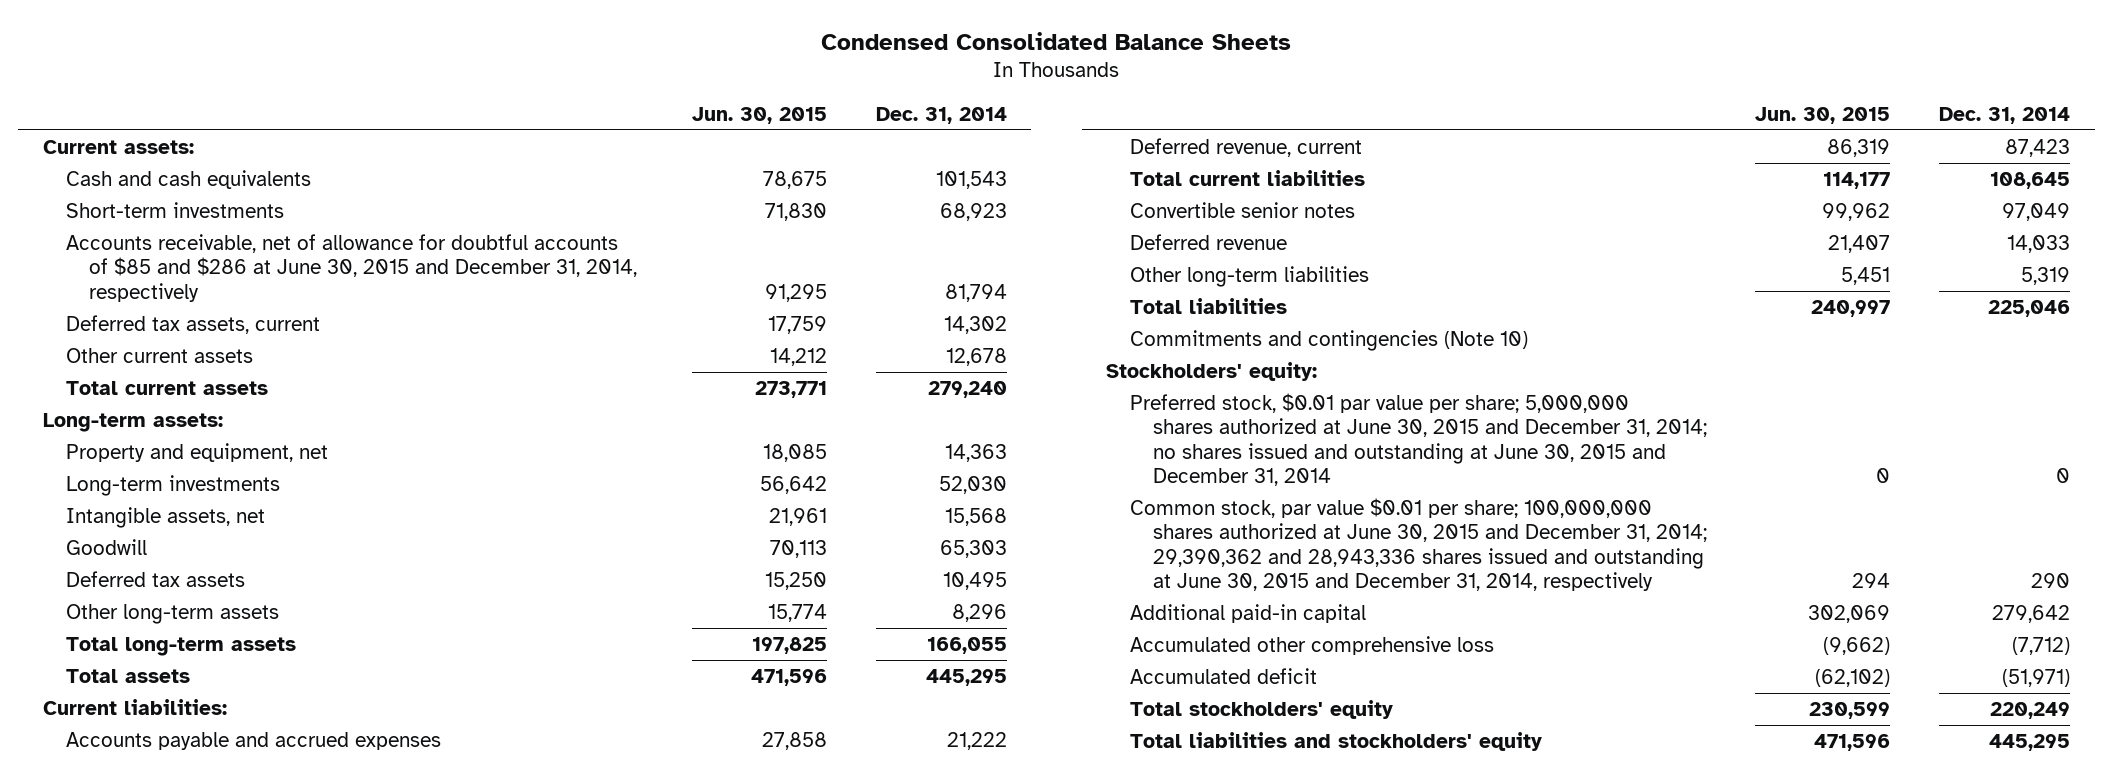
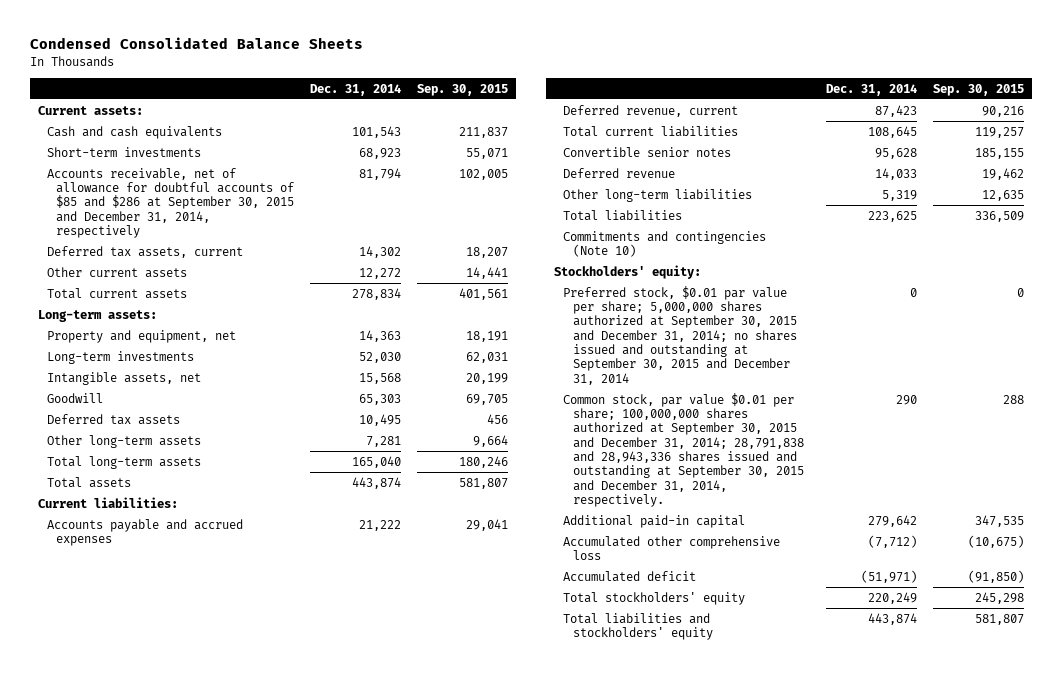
[692,106,828,124] Jun. 30, 2015 -> none
none -> [416,83,508,96] Sep. 30, 2015
[66,233,638,302] Accounts receivable, net of allowance for doubtful accounts of $85 and $286 at June 30, 2015 and December 31, 2014, respectively -> [47,167,295,239] Accounts receivable, net of allowance for doubtful accounts of $85 and $286 at September 30, 2015 and December 31, 2014, respectively
[945,347,1007,366] 12,678 -> [359,267,402,279] 12,272
[927,380,1007,398] 279,240 -> [352,287,402,300] 278,834
[951,603,1007,622] 8,296 -> [366,435,402,447] 7,281
[926,636,1007,654] 166,055 -> [352,455,402,468] 165,040
[925,668,1007,686] 445,295 -> [352,476,402,489] 443,874
[2002,202,2071,221] 97,049 -> [875,147,918,159] 95,628
[1988,299,2071,317] 225,046 -> [868,210,918,222] 223,625
[1129,392,1707,487] Preferred stock, $0.01 par value per share; 5,000,000 shares authorized at June 30, 2015 and December 31, 2014; no shares issued and outstanding at June 30, 2015 and December 31, 2014 -> [563,285,797,385] Preferred stock, $0.01 par value per share; 5,000,000 shares authorized at September 30, 2015 and December 31, 2014; no shares issued and outstanding at September 30, 2015 and December 31, 2014
[1129,497,1707,592] Common stock, par value $0.01 per share; 100,000,000 shares authorized at June 30, 2015 and December 31, 2014; 29,390,362 and 28,943,336 shares issued and outstanding at June 30, 2015 and December 31, 2014, respectively -> [563,392,804,508] Common stock, par value $0.01 per share; 100,000,000 shares authorized at September 30, 2015 and December 31, 2014; 28,791,838 and 28,943,336 shares issued and outstanding at September 30, 2015 and December 31, 2014, respectively.
[1989,733,2071,751] 445,295 -> [868,612,918,625] 443,874

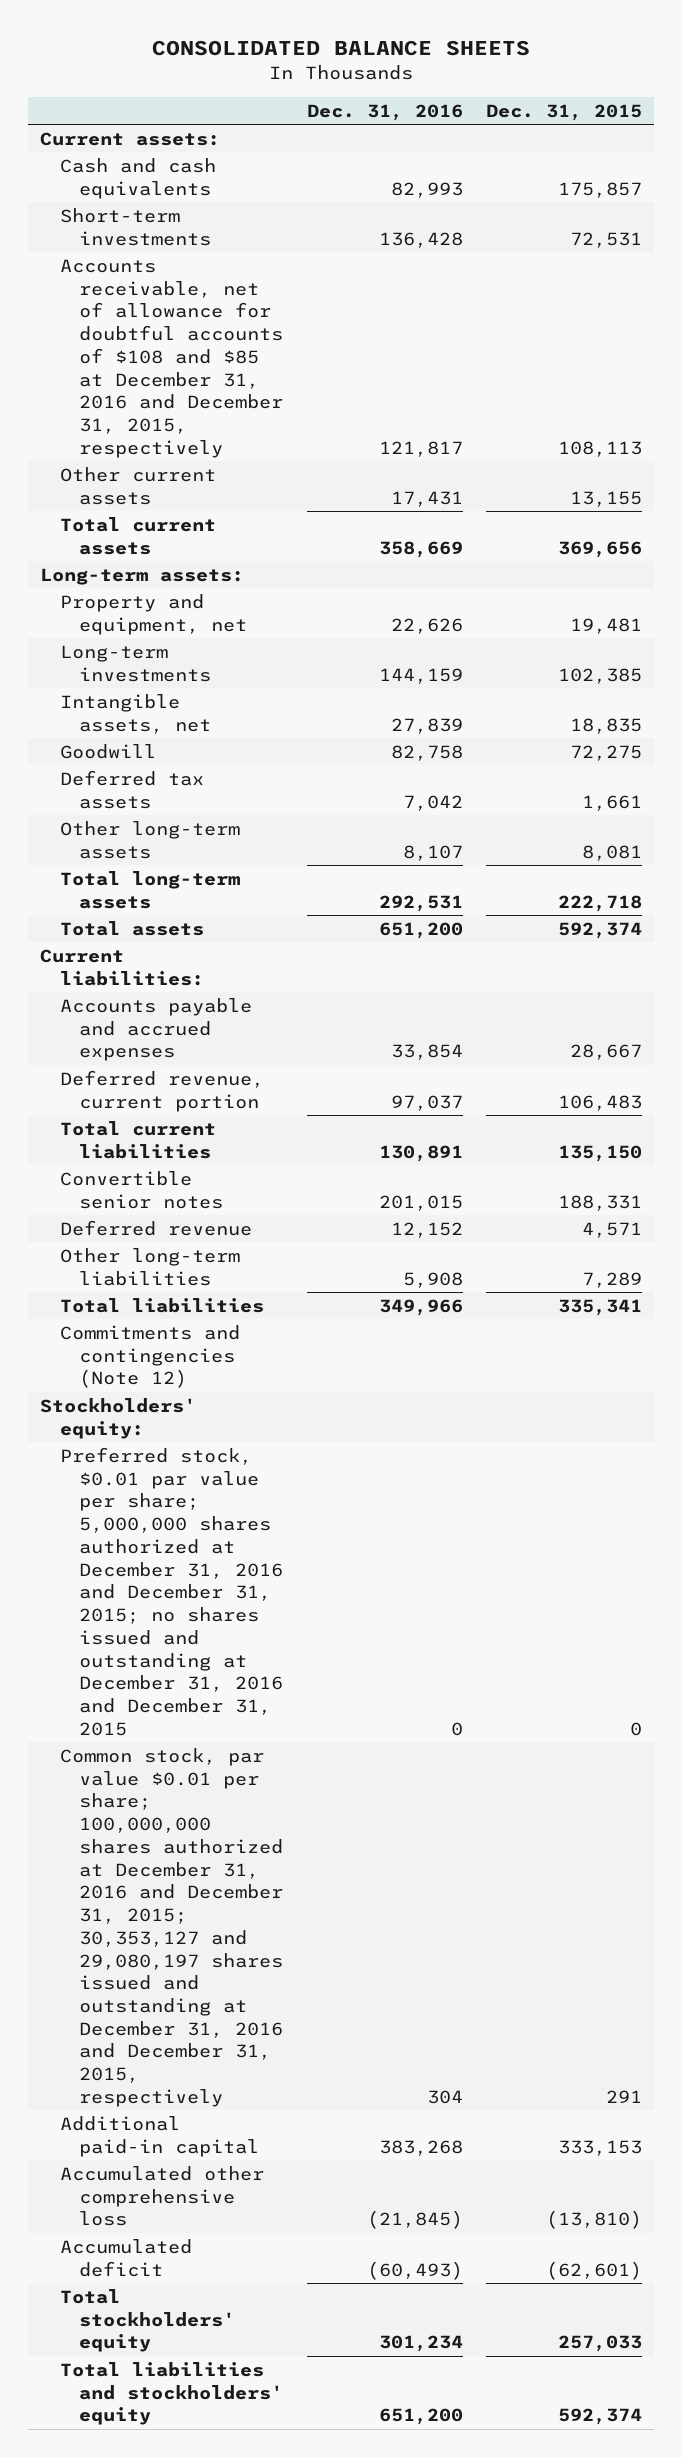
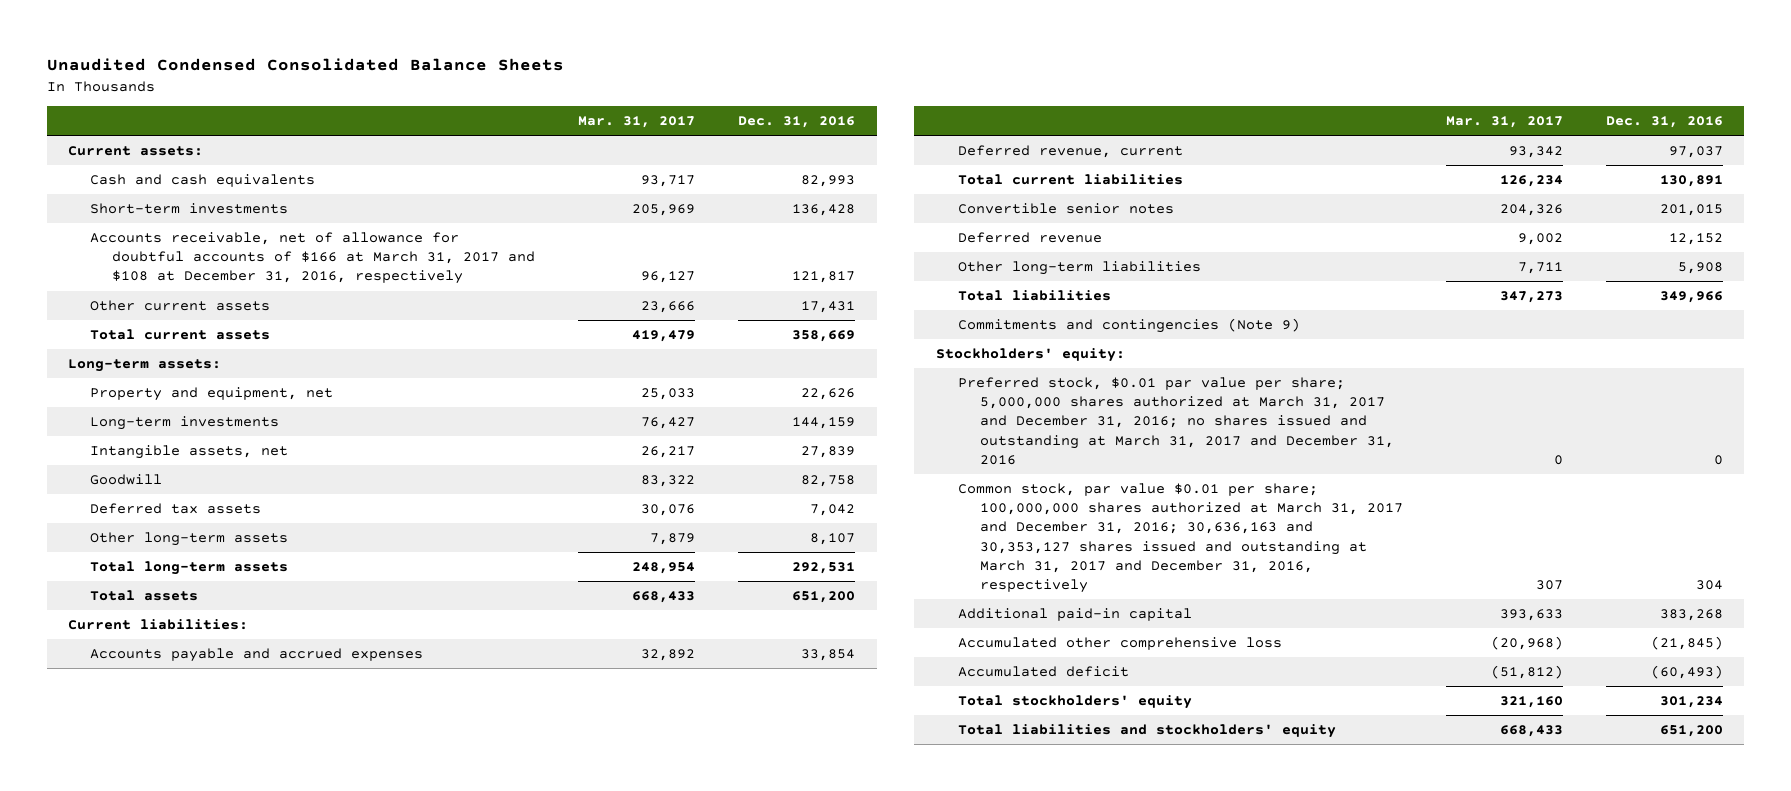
[151,40,530,57] CONSOLIDATED BALANCE SHEETS -> [46,58,564,72] Unaudited Condensed Consolidated Balance Sheets
[485,103,642,121] Dec. 31, 2015 -> none
none -> [578,115,696,128] Mar. 31, 2017
[59,258,284,458] Accounts receivable, net of allowance for doubtful accounts of $108 and $85 at December 31, 2016 and December 31, 2015, respectively -> [90,232,536,285] Accounts receivable, net of allowance for doubtful accounts of $166 at March 31, 2017 and $108 at December 31, 2016, respectively
[59,1069,264,1112] Deferred revenue, current portion -> [957,145,1183,159] Deferred revenue, current
[59,1324,240,1389] Commitments and contingencies (Note 12) -> [957,318,1300,334] Commitments and contingencies (Note 9)
[59,1446,284,1736] Preferred stock, $0.01 par value per share; 5,000,000 shares authorized at December 31, 2016 and December 31, 2015; no shares issued and outstanding at December 31, 2016 and December 31, 2015 -> [957,377,1394,465] Preferred stock, $0.01 par value per share; 5,000,000 shares authorized at March 31, 2017 and December 31, 2016; no shares issued and outstanding at March 31, 2017 and December 31, 2016
[59,1747,284,2107] Common stock, par value $0.01 per share; 100,000,000 shares authorized at December 31, 2016 and December 31, 2015; 30,353,127 and 29,080,197 shares issued and outstanding at December 31, 2016 and December 31, 2015, respectively -> [957,483,1403,593] Common stock, par value $0.01 per share; 100,000,000 shares authorized at March 31, 2017 and December 31, 2016; 30,636,163 and 30,353,127 shares issued and outstanding at March 31, 2017 and December 31, 2016, respectively

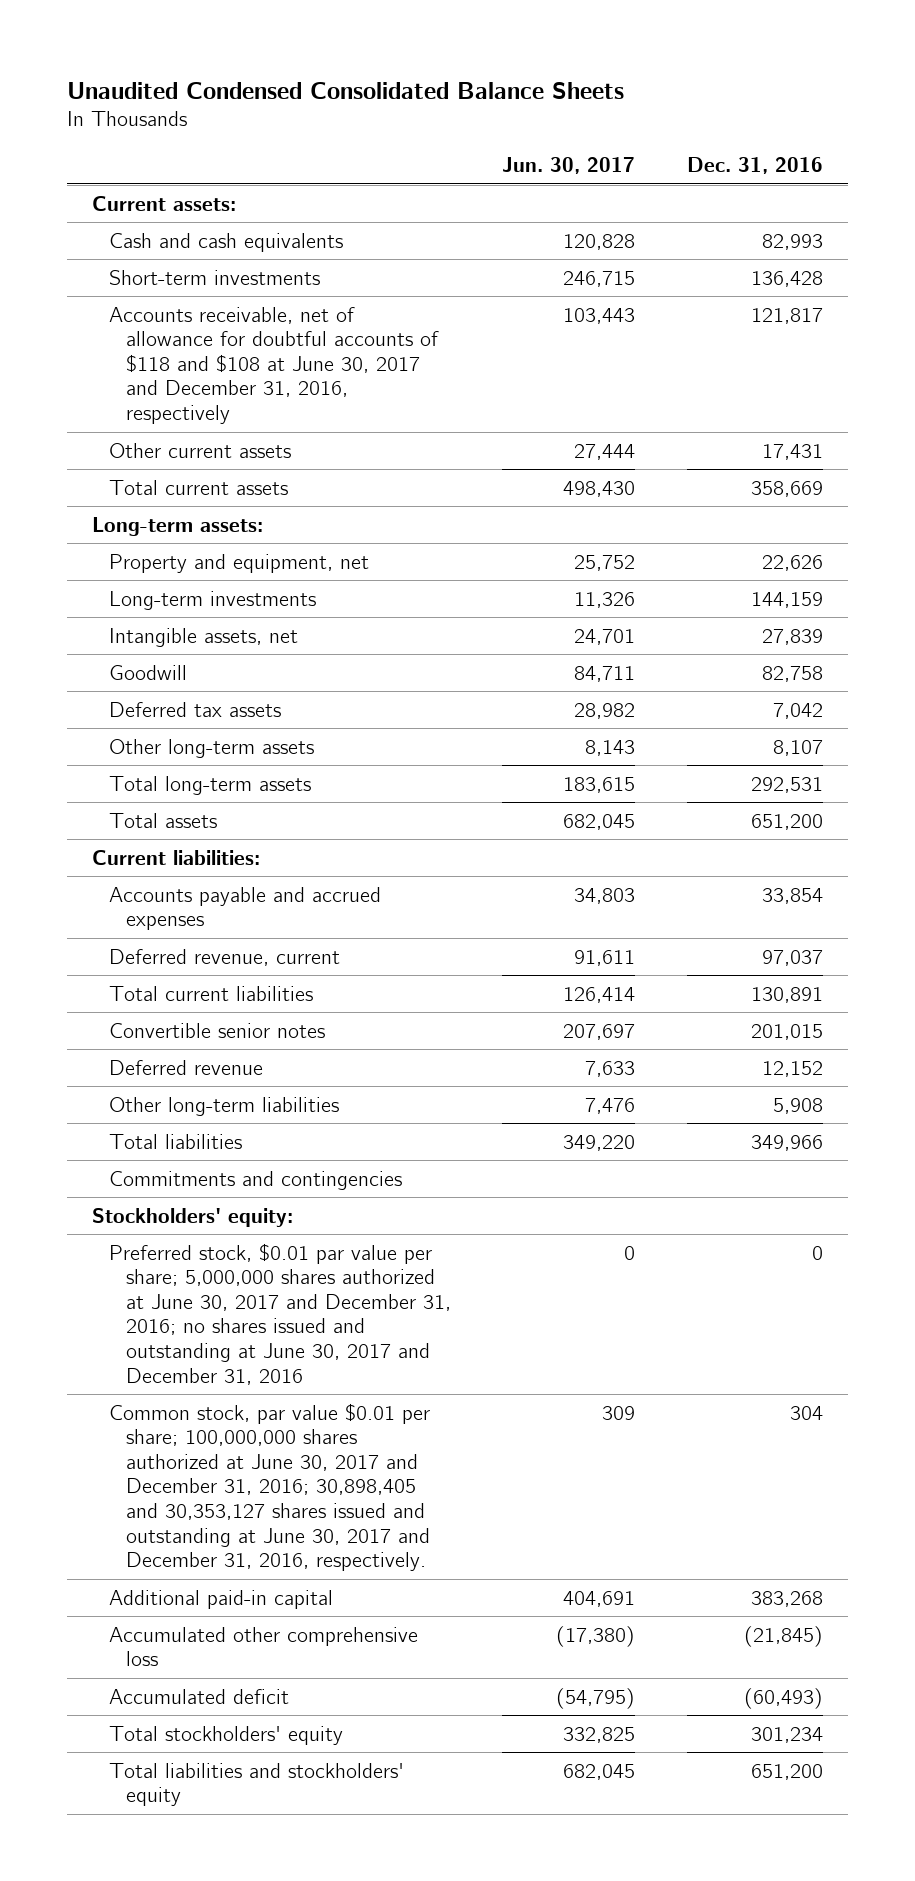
[578,115,696,128] Mar. 31, 2017 -> none
none -> [502,157,636,175] Jun. 30, 2017
[90,232,536,285] Accounts receivable, net of allowance for doubtful accounts of $166 at March 31, 2017 and $108 at December 31, 2016, respectively -> [109,306,440,424] Accounts receivable, net of allowance for doubtful accounts of $118 and $108 at June 30, 2017 and December 31, 2016, respectively
[957,318,1300,334] Commitments and contingencies (Note 9) -> [109,1170,403,1190] Commitments and contingencies
[957,377,1394,465] Preferred stock, $0.01 par value per share; 5,000,000 shares authorized at March 31, 2017 and December 31, 2016; no shares issued and outstanding at March 31, 2017 and December 31, 2016 -> [109,1242,452,1385] Preferred stock, $0.01 par value per share; 5,000,000 shares authorized at June 30, 2017 and December 31, 2016; no shares issued and outstanding at June 30, 2017 and December 31, 2016
[957,483,1403,593] Common stock, par value $0.01 per share; 100,000,000 shares authorized at March 31, 2017 and December 31, 2016; 30,636,163 and 30,353,127 shares issued and outstanding at March 31, 2017 and December 31, 2016, respectively -> [109,1402,431,1572] Common stock, par value $0.01 per share; 100,000,000 shares authorized at June 30, 2017 and December 31, 2016; 30,898,405 and 30,353,127 shares issued and outstanding at June 30, 2017 and December 31, 2016, respectively.

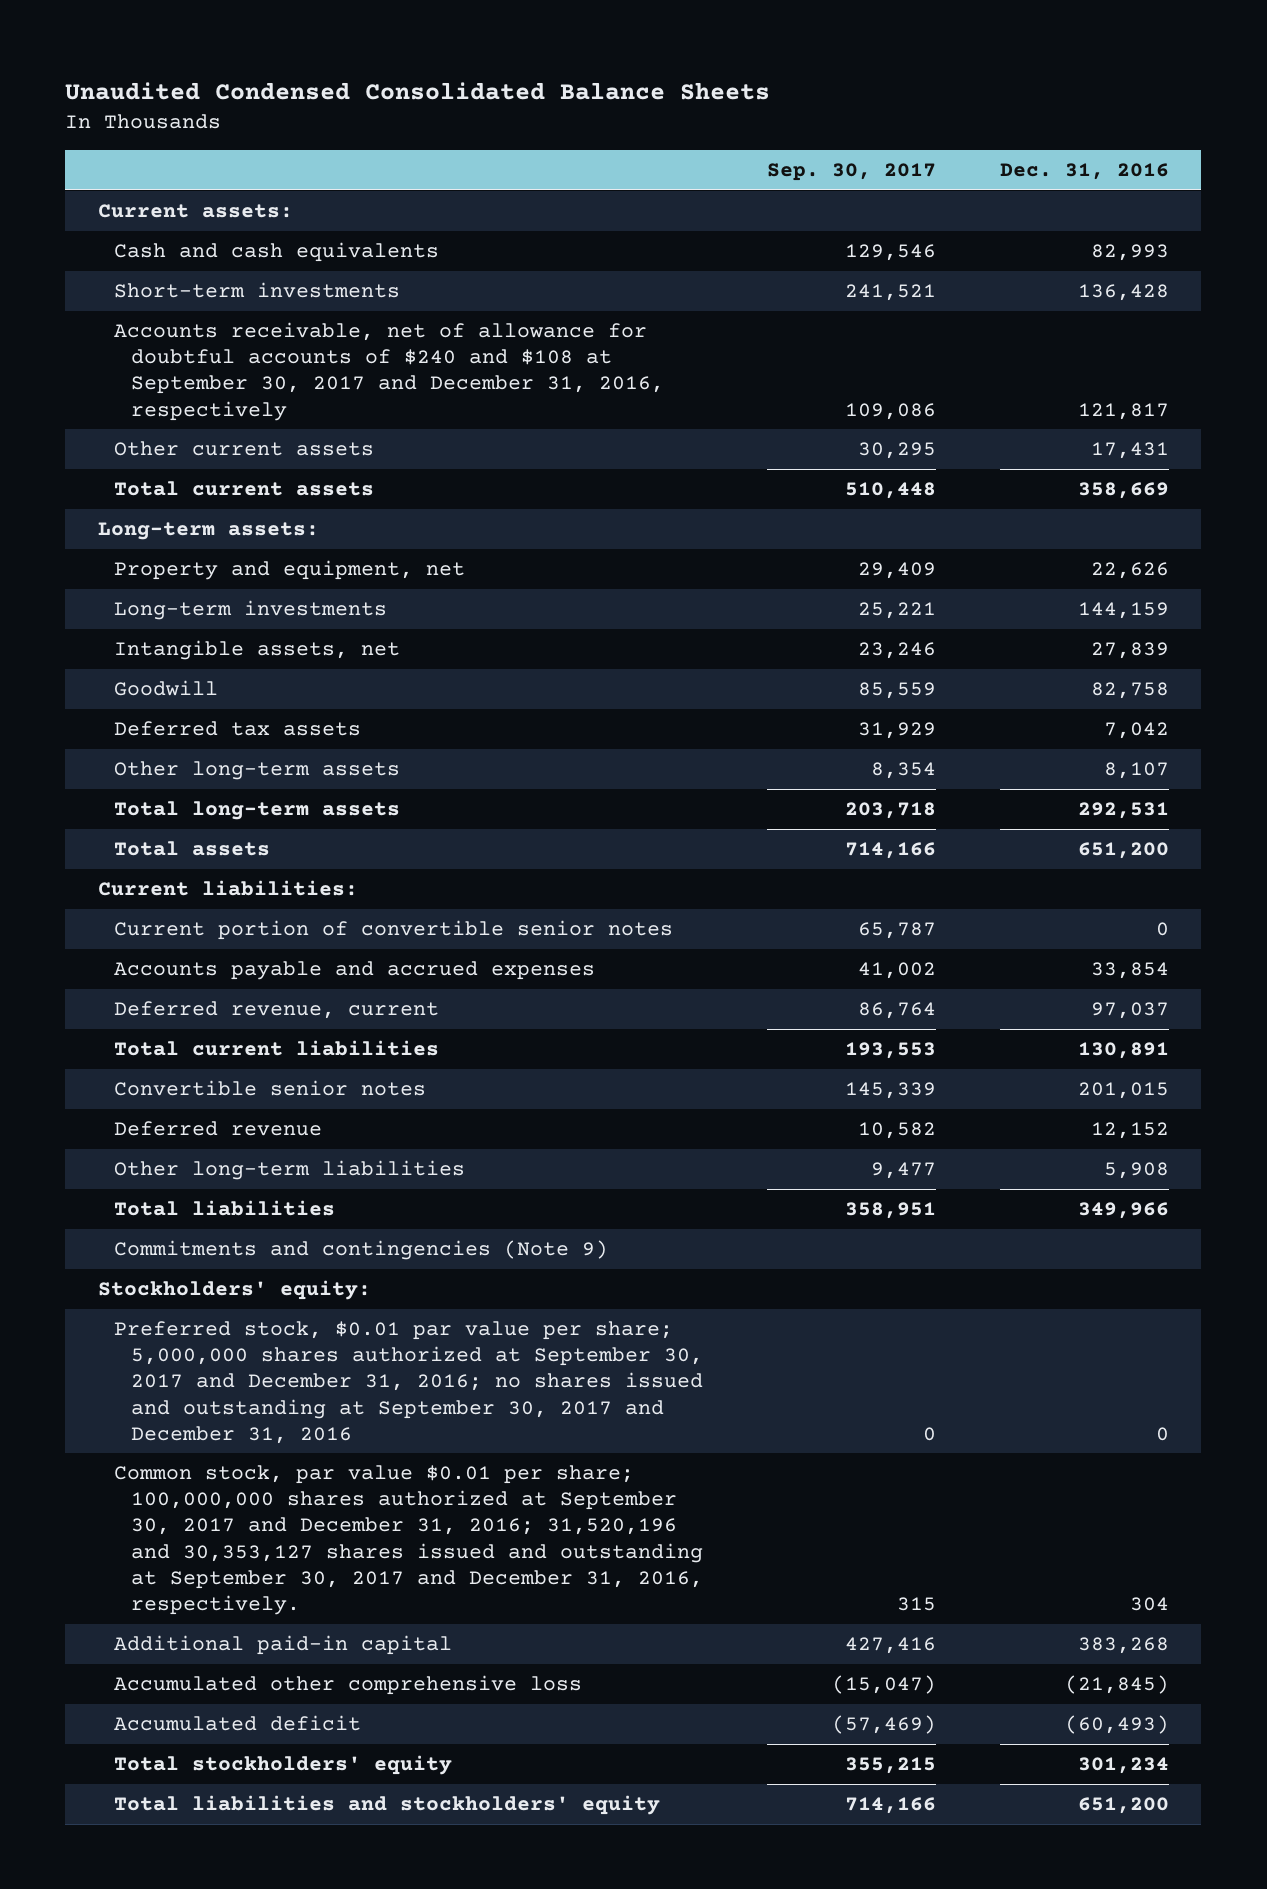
[502,157,636,175] Jun. 30, 2017 -> none
none -> [766,162,936,181] Sep. 30, 2017
[109,306,440,424] Accounts receivable, net of allowance for doubtful accounts of $118 and $108 at June 30, 2017 and December 31, 2016, respectively -> [114,322,664,421] Accounts receivable, net of allowance for doubtful accounts of $240 and $108 at September 30, 2017 and December 31, 2016, respectively
none -> [114,920,674,941] Current portion of convertible senior notes
[109,1170,403,1190] Commitments and contingencies -> [114,1240,609,1261] Commitments and contingencies (Note 9)
[109,1242,452,1385] Preferred stock, $0.01 par value per share; 5,000,000 shares authorized at June 30, 2017 and December 31, 2016; no shares issued and outstanding at June 30, 2017 and December 31, 2016 -> [114,1321,703,1444] Preferred stock, $0.01 par value per share; 5,000,000 shares authorized at September 30, 2017 and December 31, 2016; no shares issued and outstanding at September 30, 2017 and December 31, 2016
[109,1402,431,1572] Common stock, par value $0.01 per share; 100,000,000 shares authorized at June 30, 2017 and December 31, 2016; 30,898,405 and 30,353,127 shares issued and outstanding at June 30, 2017 and December 31, 2016, respectively. -> [114,1465,703,1615] Common stock, par value $0.01 per share; 100,000,000 shares authorized at September 30, 2017 and December 31, 2016; 31,520,196 and 30,353,127 shares issued and outstanding at September 30, 2017 and December 31, 2016, respectively.

